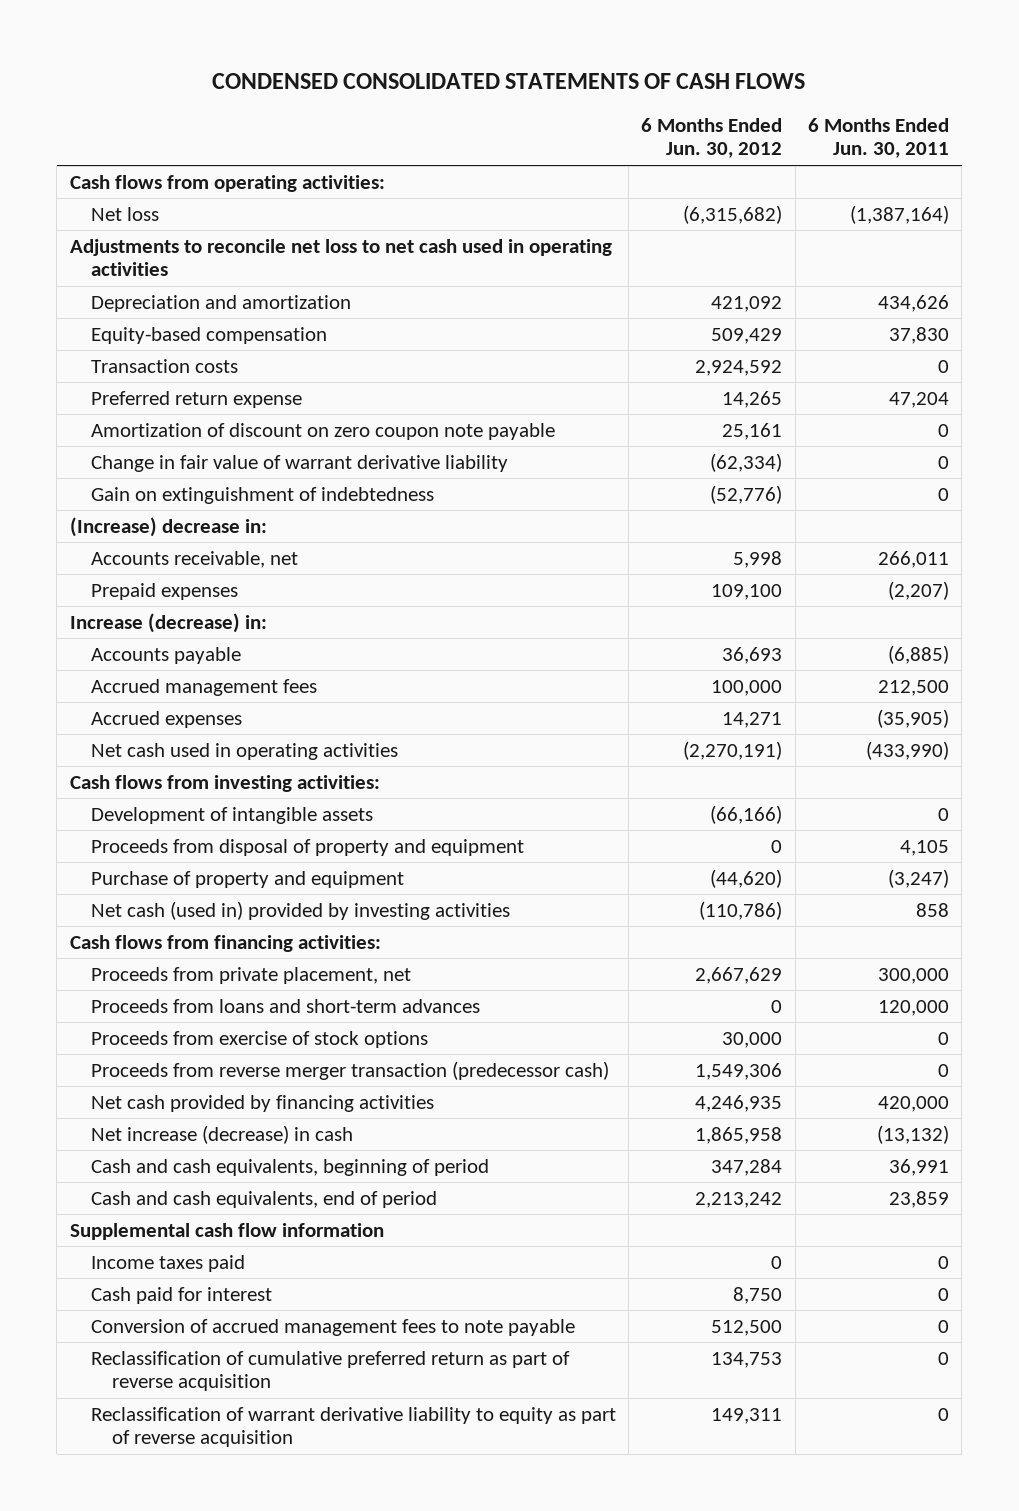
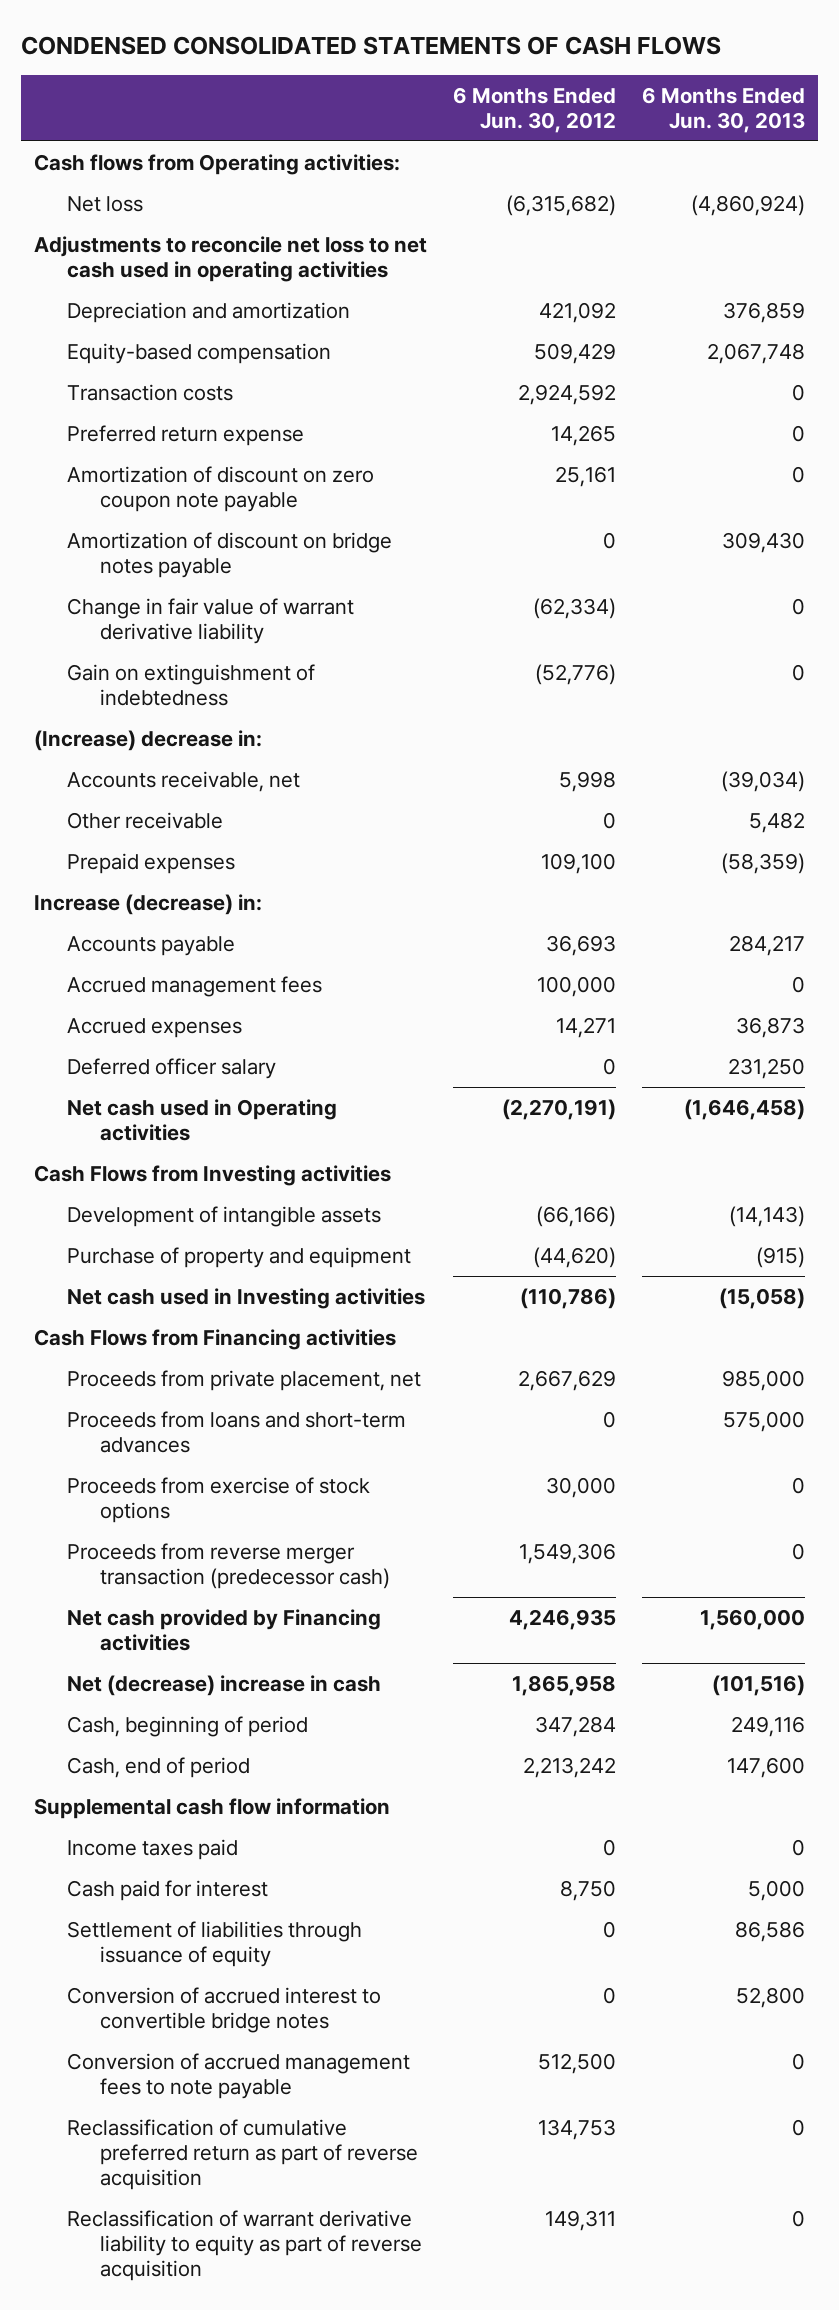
[807,117,949,159] 6 Months Ended Jun. 30, 2011 -> none
none -> [642,86,806,133] 6 Months Ended Jun. 30, 2013
[69,174,385,192] Cash flows from operating activities: -> [34,153,401,175] Cash flows from Operating activities:
none -> [67,531,393,578] Amortization of discount on bridge notes payable
none -> [67,811,224,829] Other receivable
none -> [67,1057,277,1079] Deferred officer salary
[90,742,398,760] Net cash used in operating activities -> [67,1098,338,1141] Net cash used in Operating activities
[69,774,380,792] Cash flows from investing activities: -> [34,1164,392,1186] Cash Flows from Investing activities
[90,838,524,856] Proceeds from disposal of property and equipment -> none
[90,900,510,920] Net cash (used in) provided by investing activities -> [67,1287,426,1309] Net cash used in Investing activities
[69,934,381,952] Cash flows from financing activities: -> [34,1328,397,1350] Cash Flows from Financing activities
[90,1094,434,1112] Net cash provided by financing activities -> [67,1608,382,1651] Net cash provided by Financing activities
[90,1124,353,1144] Net increase (decrease) in cash -> [67,1674,382,1696] Net (decrease) increase in cash
[90,1158,489,1176] Cash and cash equivalents, beginning of period -> [67,1715,309,1737] Cash, beginning of period
[90,1190,437,1208] Cash and cash equivalents, end of period -> [67,1756,251,1778] Cash, end of period
none -> [67,1920,363,1967] Settlement of liabilities through issuance of equity
none -> [67,1986,382,2033] Conversion of accrued interest to convertible bridge notes

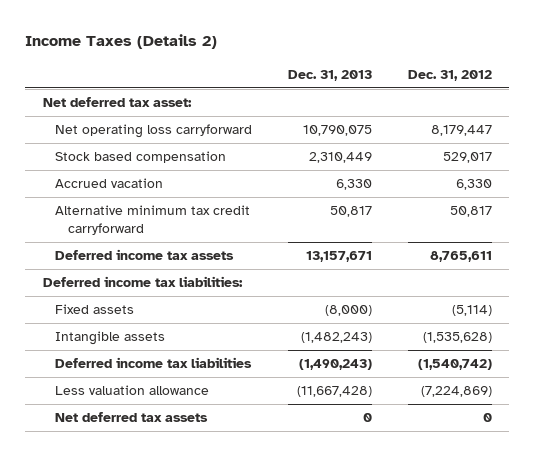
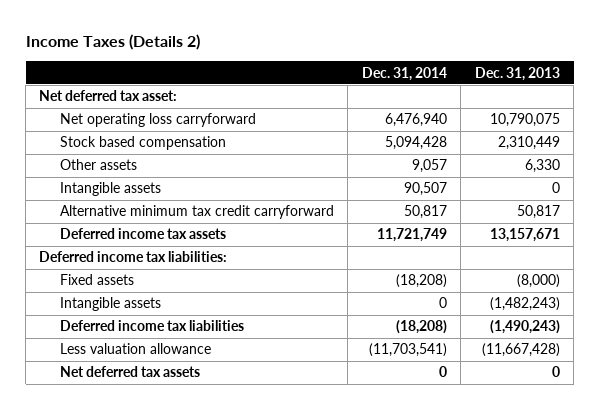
[407,69,492,81] Dec. 31, 2012 -> none
none -> [361,66,447,81] Dec. 31, 2014
[55,178,164,189] Accrued vacation -> [59,159,137,171] Other assets
none -> [59,182,161,197] Intangible assets

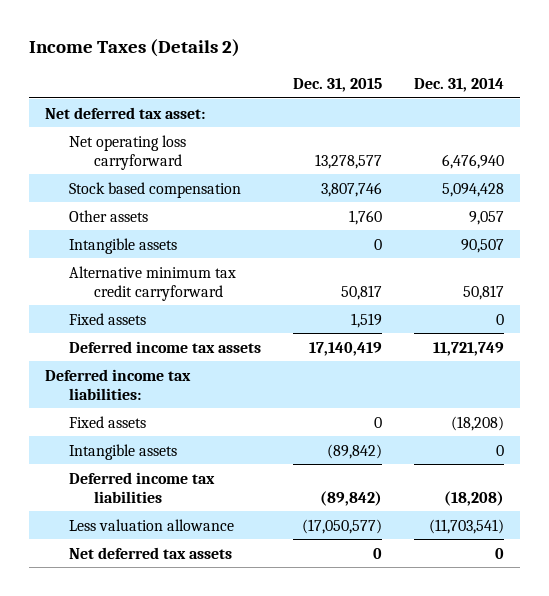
[474,66,560,81] Dec. 31, 2013 -> none
none -> [293,78,383,93] Dec. 31, 2015
none -> [69,312,147,325] Fixed assets

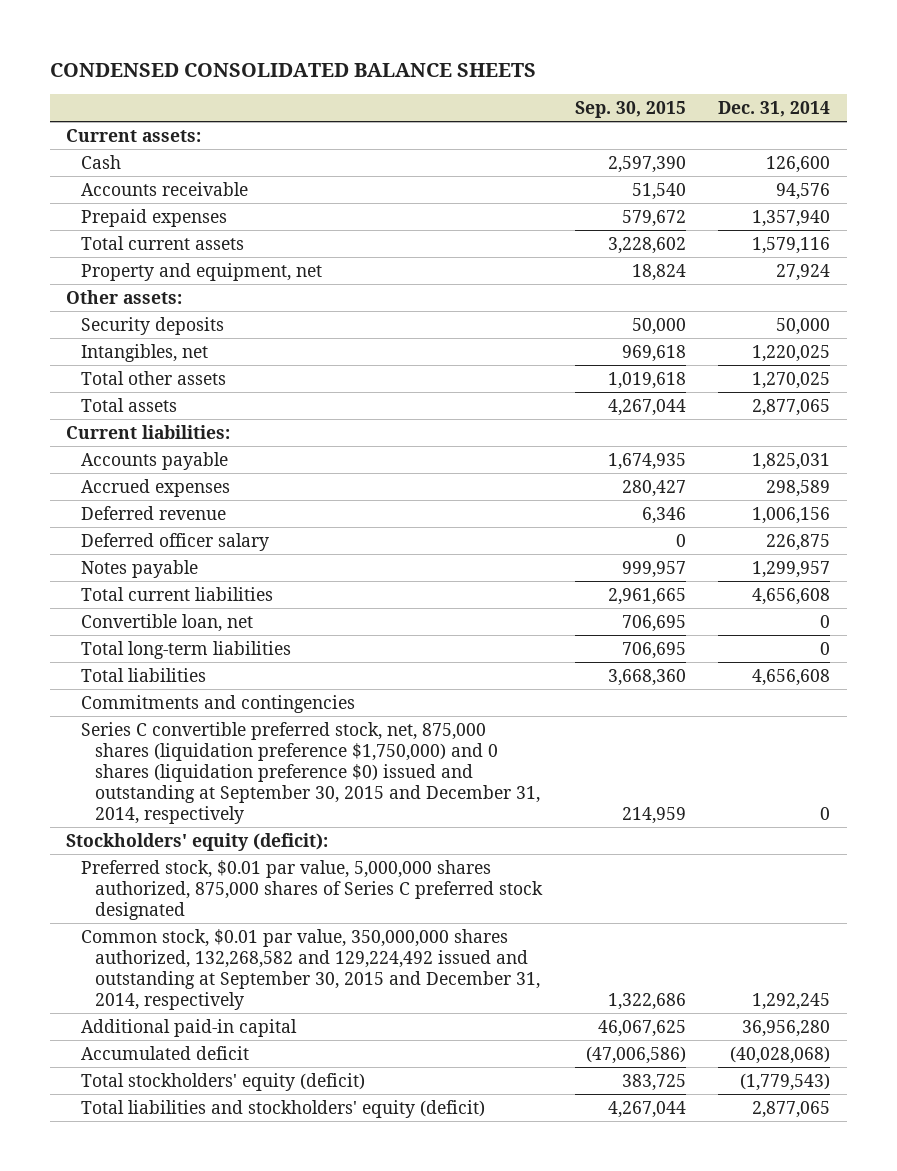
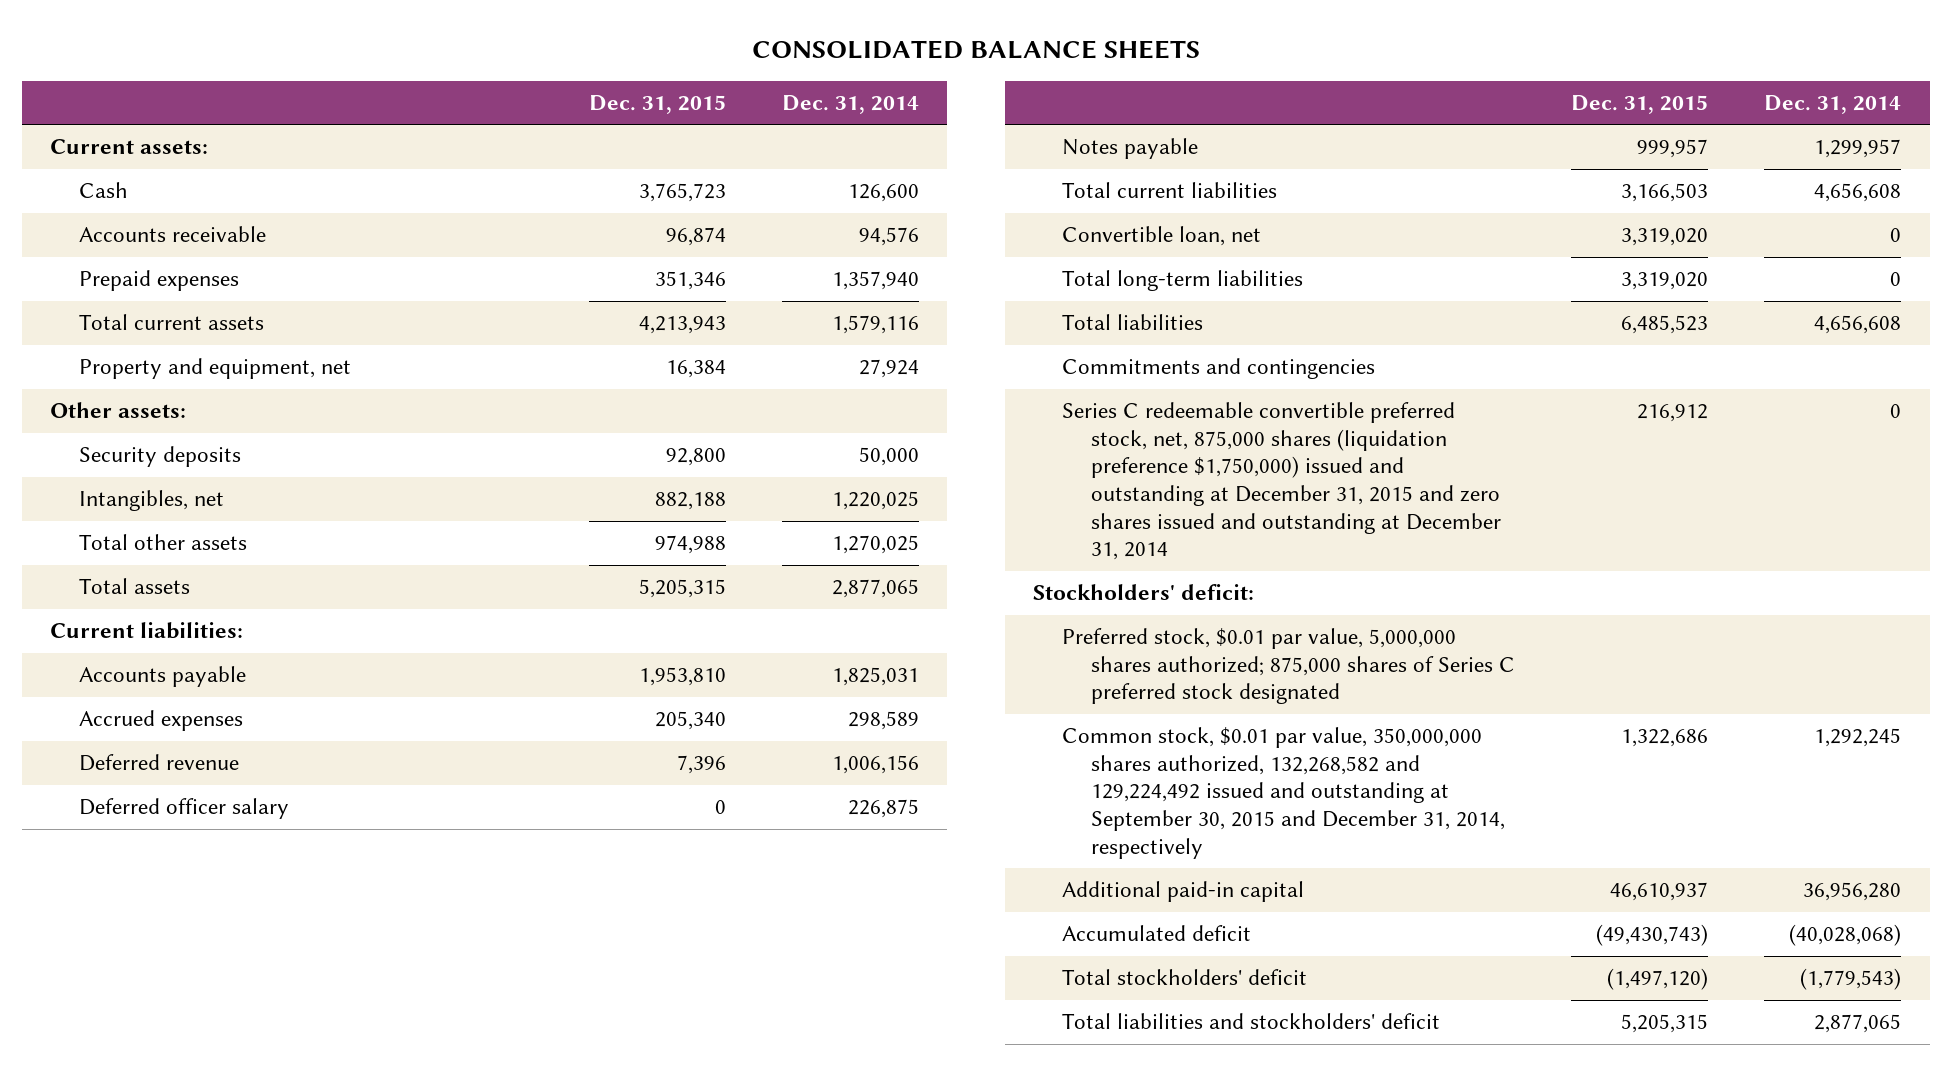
[50,63,537,78] CONDENSED CONSOLIDATED BALANCE SHEETS -> [751,39,1200,59] CONSOLIDATED BALANCE SHEETS
[574,101,686,119] Sep. 30, 2015 -> none
none -> [588,95,726,115] Dec. 31, 2015
[80,721,540,824] Series C convertible preferred stock, net, 875,000 shares (liquidation preference $1,750,000) and 0 shares (liquidation preference $0) issued and outstanding at September 30, 2015 and December 31, 2014, respectively -> [1061,402,1501,561] Series C redeemable convertible preferred stock, net, 875,000 shares (liquidation preference $1,750,000) issued and outstanding at December 31, 2015 and zero shares issued and outstanding at December 31, 2014
[66,832,329,851] Stockholders' equity (deficit): -> [1032,584,1254,601] Stockholders' deficit:
[80,859,543,920] Preferred stock, $0.01 par value, 5,000,000 shares authorized, 875,000 shares of Series C preferred stock designated -> [1061,628,1515,705] Preferred stock, $0.01 par value, 5,000,000 shares authorized; 875,000 shares of Series C preferred stock designated
[80,1072,365,1091] Total stockholders' equity (deficit) -> [1061,969,1307,986] Total stockholders' deficit
[80,1099,485,1118] Total liabilities and stockholders' equity (deficit) -> [1061,1013,1440,1030] Total liabilities and stockholders' deficit

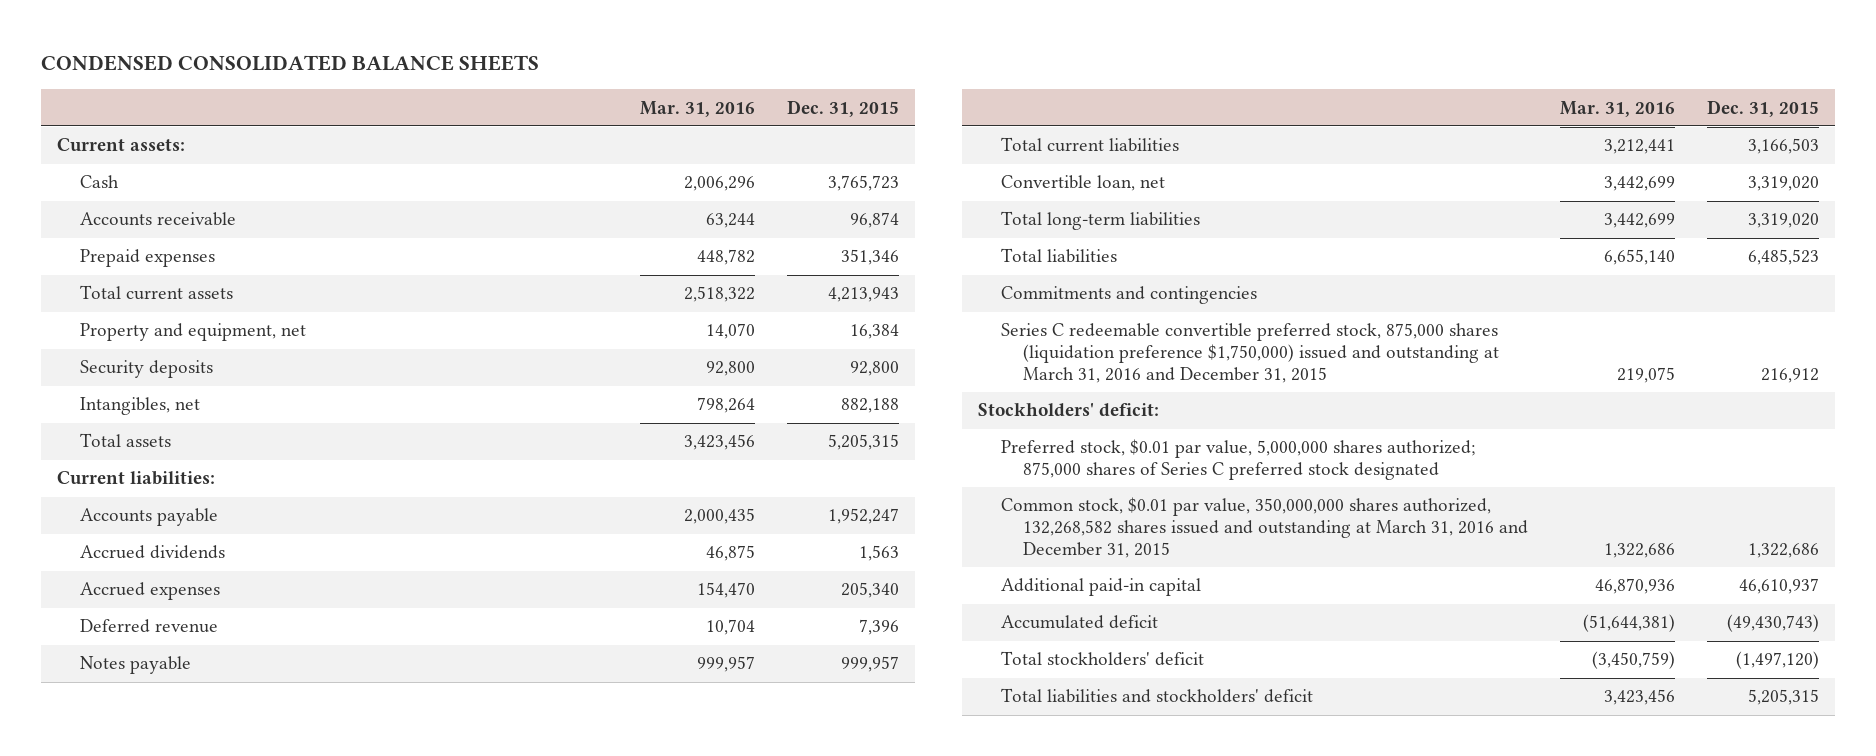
[751,39,1200,59] CONSOLIDATED BALANCE SHEETS -> [41,55,540,72] CONDENSED CONSOLIDATED BALANCE SHEETS
[781,95,919,115] Dec. 31, 2014 -> none
none -> [639,100,755,117] Mar. 31, 2016
[50,402,187,419] Other assets: -> none
[79,534,248,551] Total other assets -> none
[638,667,726,687] 1,953,810 -> [827,508,899,525] 1,952,247
none -> [79,545,225,560] Accrued dividends
[79,798,290,820] Deferred officer salary -> none
[1061,402,1501,561] Series C redeemable convertible preferred stock, net, 875,000 shares (liquidation preference $1,750,000) issued and outstanding at December 31, 2015 and zero shares issued and outstanding at December 31, 2014 -> [1000,323,1500,383] Series C redeemable convertible preferred stock, 875,000 shares (liquidation preference $1,750,000) issued and outstanding at March 31, 2016 and December 31, 2015
[1061,727,1505,859] Common stock, $0.01 par value, 350,000,000 shares authorized, 132,268,582 and 129,224,492 issued and outstanding at September 30, 2015 and December 31, 2014, respectively -> [1000,497,1529,558] Common stock, $0.01 par value, 350,000,000 shares authorized, 132,268,582 shares issued and outstanding at March 31, 2016 and December 31, 2015

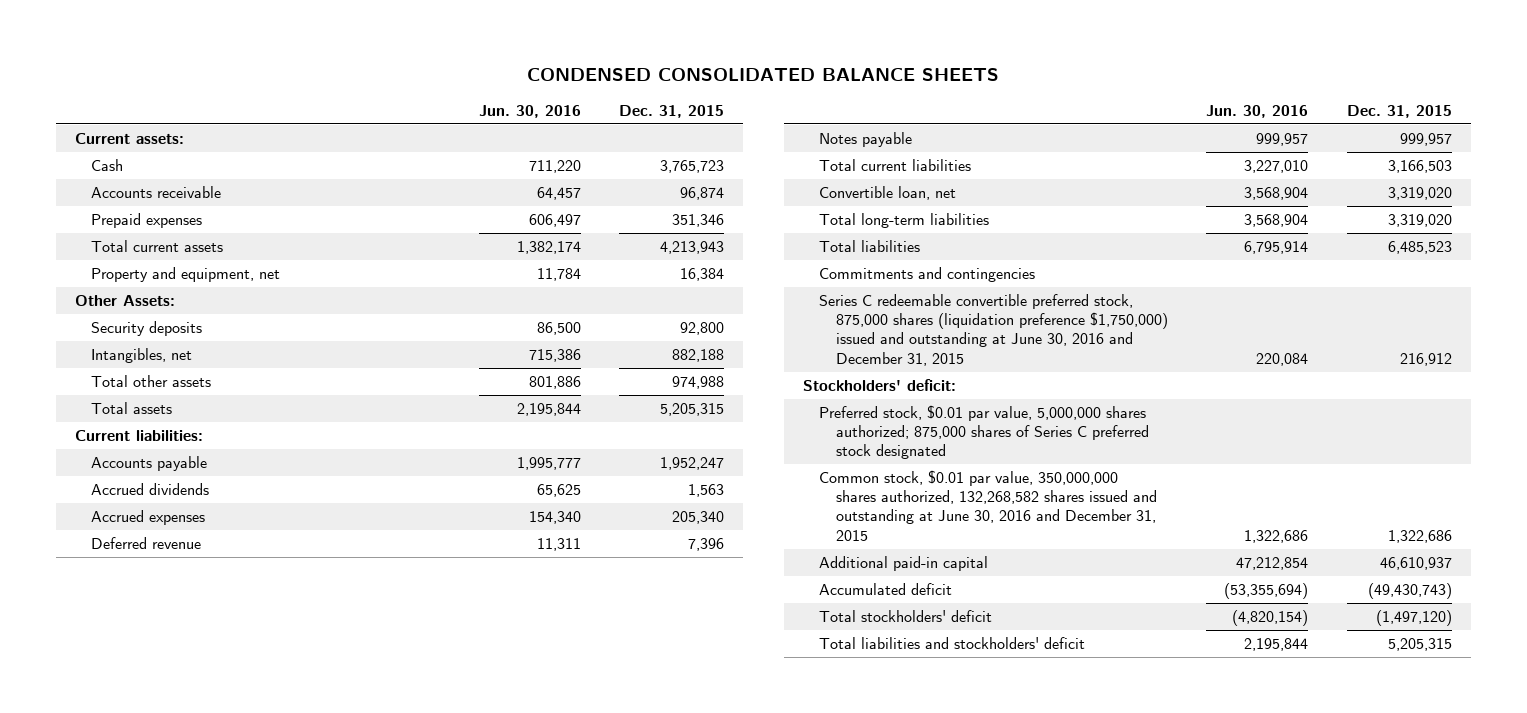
[639,100,755,117] Mar. 31, 2016 -> none
none -> [478,104,581,118] Jun. 30, 2016
none -> [74,295,175,307] Other Assets:
none -> [91,375,212,388] Total other assets
[1000,323,1500,383] Series C redeemable convertible preferred stock, 875,000 shares (liquidation preference $1,750,000) issued and outstanding at March 31, 2016 and December 31, 2015 -> [819,294,1168,366] Series C redeemable convertible preferred stock, 875,000 shares (liquidation preference $1,750,000) issued and outstanding at June 30, 2016 and December 31, 2015
[1000,497,1529,558] Common stock, $0.01 par value, 350,000,000 shares authorized, 132,268,582 shares issued and outstanding at March 31, 2016 and December 31, 2015 -> [819,470,1157,541] Common stock, $0.01 par value, 350,000,000 shares authorized, 132,268,582 shares issued and outstanding at June 30, 2016 and December 31, 2015

